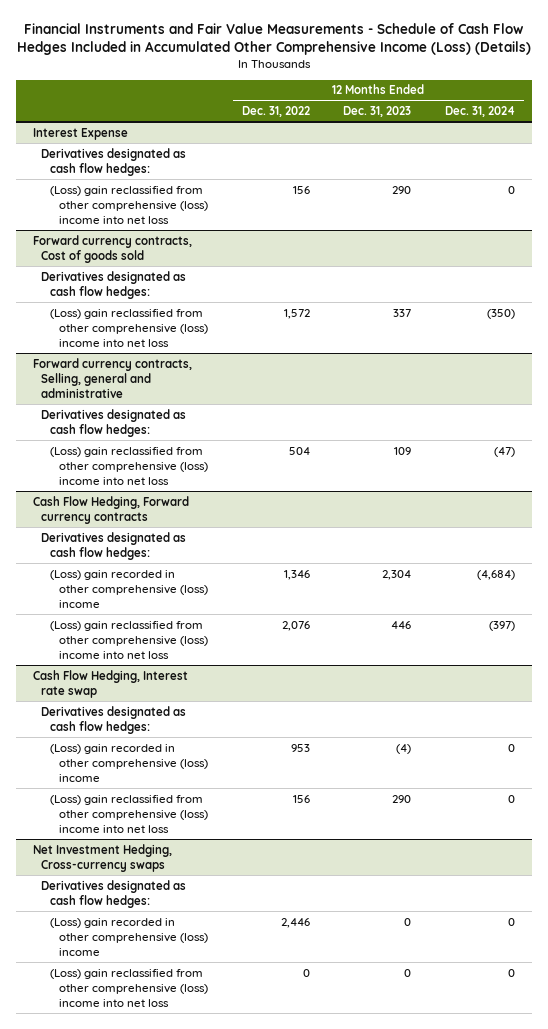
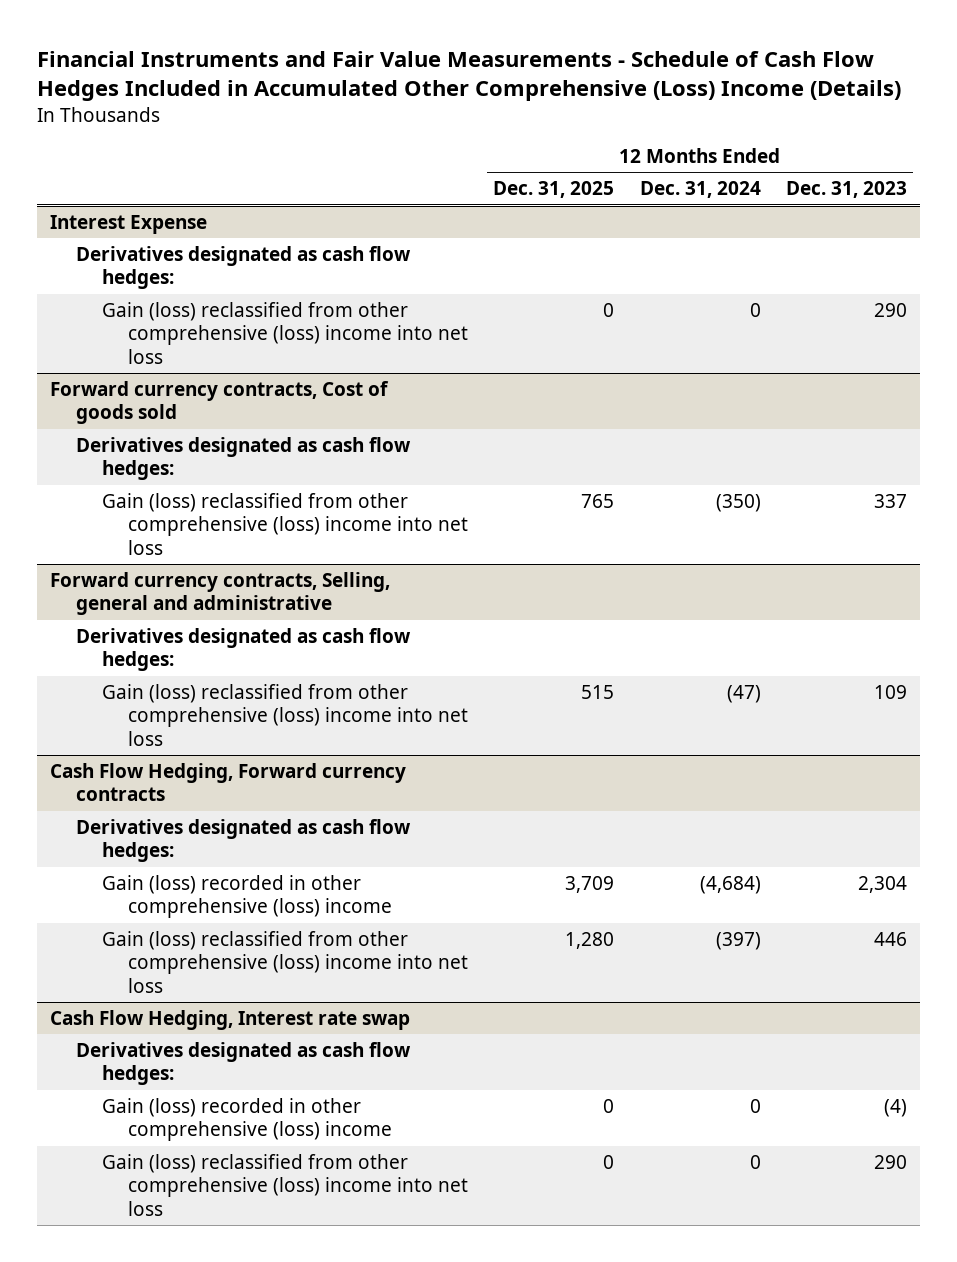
[16,23,531,56] Financial Instruments and Fair Value Measurements - Schedule of Cash Flow Hedges Included in Accumulated Other Comprehensive Income (Loss) (Details) -> [37,50,902,102] Financial Instruments and Fair Value Measurements - Schedule of Cash Flow Hedges Included in Accumulated Other Comprehensive (Loss) Income (Details)
[241,106,310,118] Dec. 31, 2022 -> none
none -> [493,181,615,199] Dec. 31, 2025
[50,185,209,224] (Loss) gain reclassified from other comprehensive (loss) income into net loss -> [101,301,468,365] Gain (loss) reclassified from other comprehensive (loss) income into net loss
[50,308,209,347] (Loss) gain reclassified from other comprehensive (loss) income into net loss -> [101,492,468,556] Gain (loss) reclassified from other comprehensive (loss) income into net loss
[50,446,209,485] (Loss) gain reclassified from other comprehensive (loss) income into net loss -> [101,683,468,747] Gain (loss) reclassified from other comprehensive (loss) income into net loss
[50,569,209,608] (Loss) gain recorded in other comprehensive (loss) income -> [101,874,392,919] Gain (loss) recorded in other comprehensive (loss) income
[50,620,209,659] (Loss) gain reclassified from other comprehensive (loss) income into net loss -> [101,930,468,994] Gain (loss) reclassified from other comprehensive (loss) income into net loss
[32,843,172,872] Net Investment Hedging, Cross-currency swaps -> none
[41,879,187,908] Derivatives designated as cash flow hedges: -> none
[50,917,209,956] (Loss) gain recorded in other comprehensive (loss) income -> none
[50,968,209,1007] (Loss) gain reclassified from other comprehensive (loss) income into net loss -> none
[50,743,209,782] (Loss) gain recorded in other comprehensive (loss) income -> [101,1097,392,1142] Gain (loss) recorded in other comprehensive (loss) income
[50,794,209,833] (Loss) gain reclassified from other comprehensive (loss) income into net loss -> [101,1153,468,1217] Gain (loss) reclassified from other comprehensive (loss) income into net loss

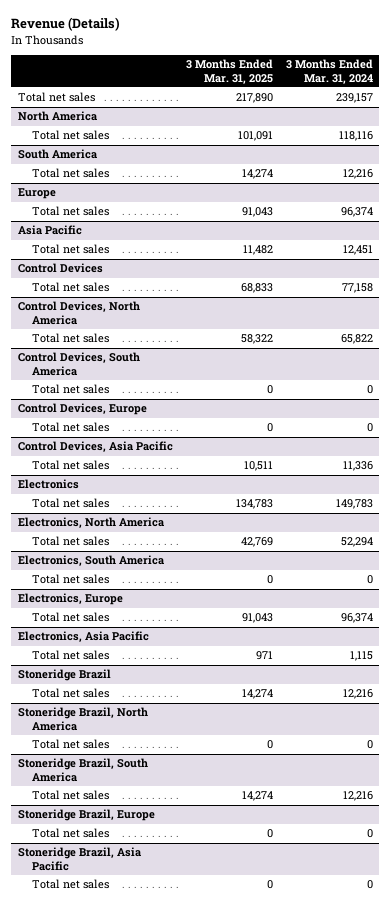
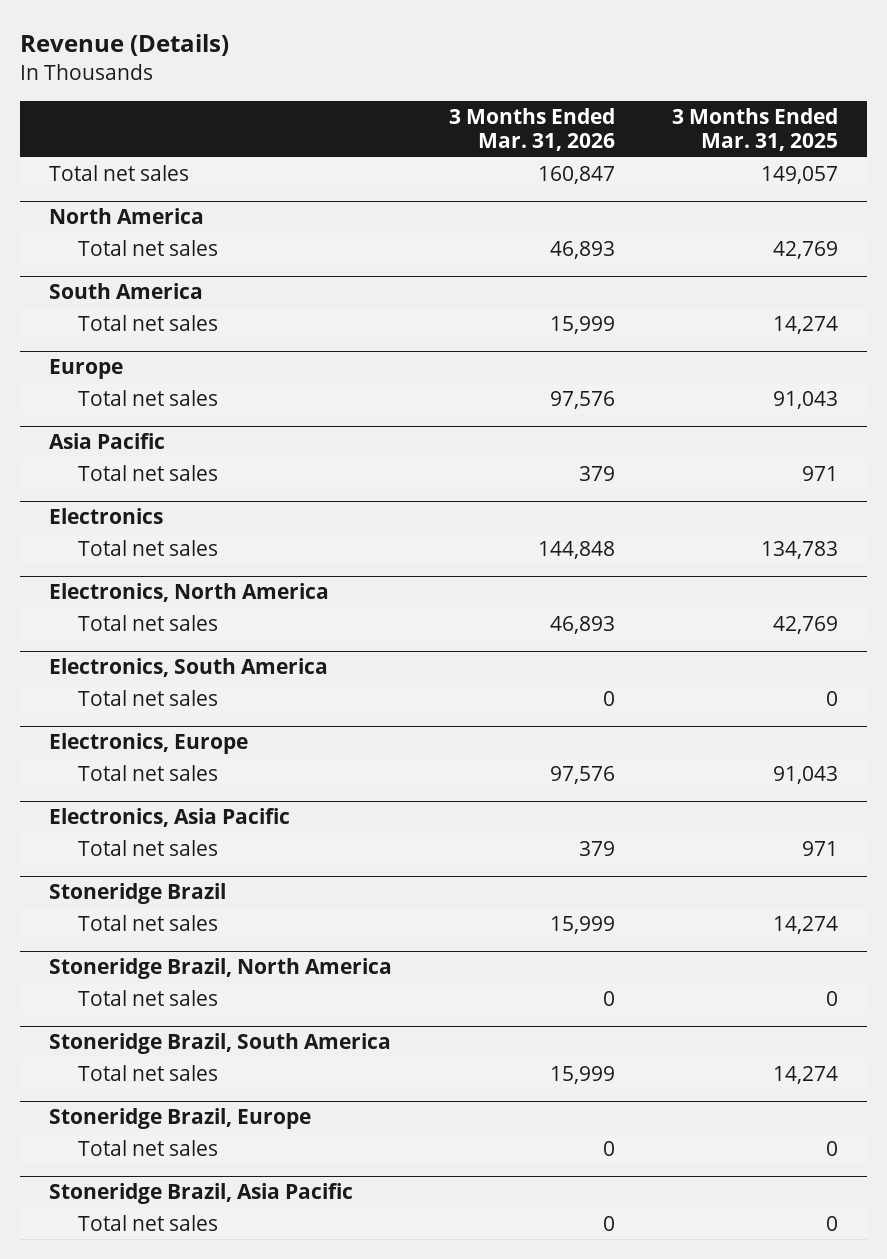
[285,59,373,84] 3 Months Ended Mar. 31, 2024 -> none
none -> [448,107,615,152] 3 Months Ended Mar. 31, 2026
[235,93,273,104] 217,890 -> [761,166,839,185] 149,057
[237,131,273,142] 101,091 -> [773,241,839,260] 42,769
[17,263,103,274] Control Devices -> none
[32,282,110,293] Total net sales -> none
[17,301,140,325] Control Devices, North America -> none
[32,333,110,344] Total net sales -> none
[17,352,140,376] Control Devices, South America -> none
[32,384,110,395] Total net sales -> none
[17,403,147,416] Control Devices, Europe -> none
[32,422,110,433] Total net sales -> none
[17,441,173,453] Control Devices, Asia Pacific -> none
[32,460,110,471] Total net sales -> none
[242,245,273,256] 11,482 -> [802,466,839,482] 971

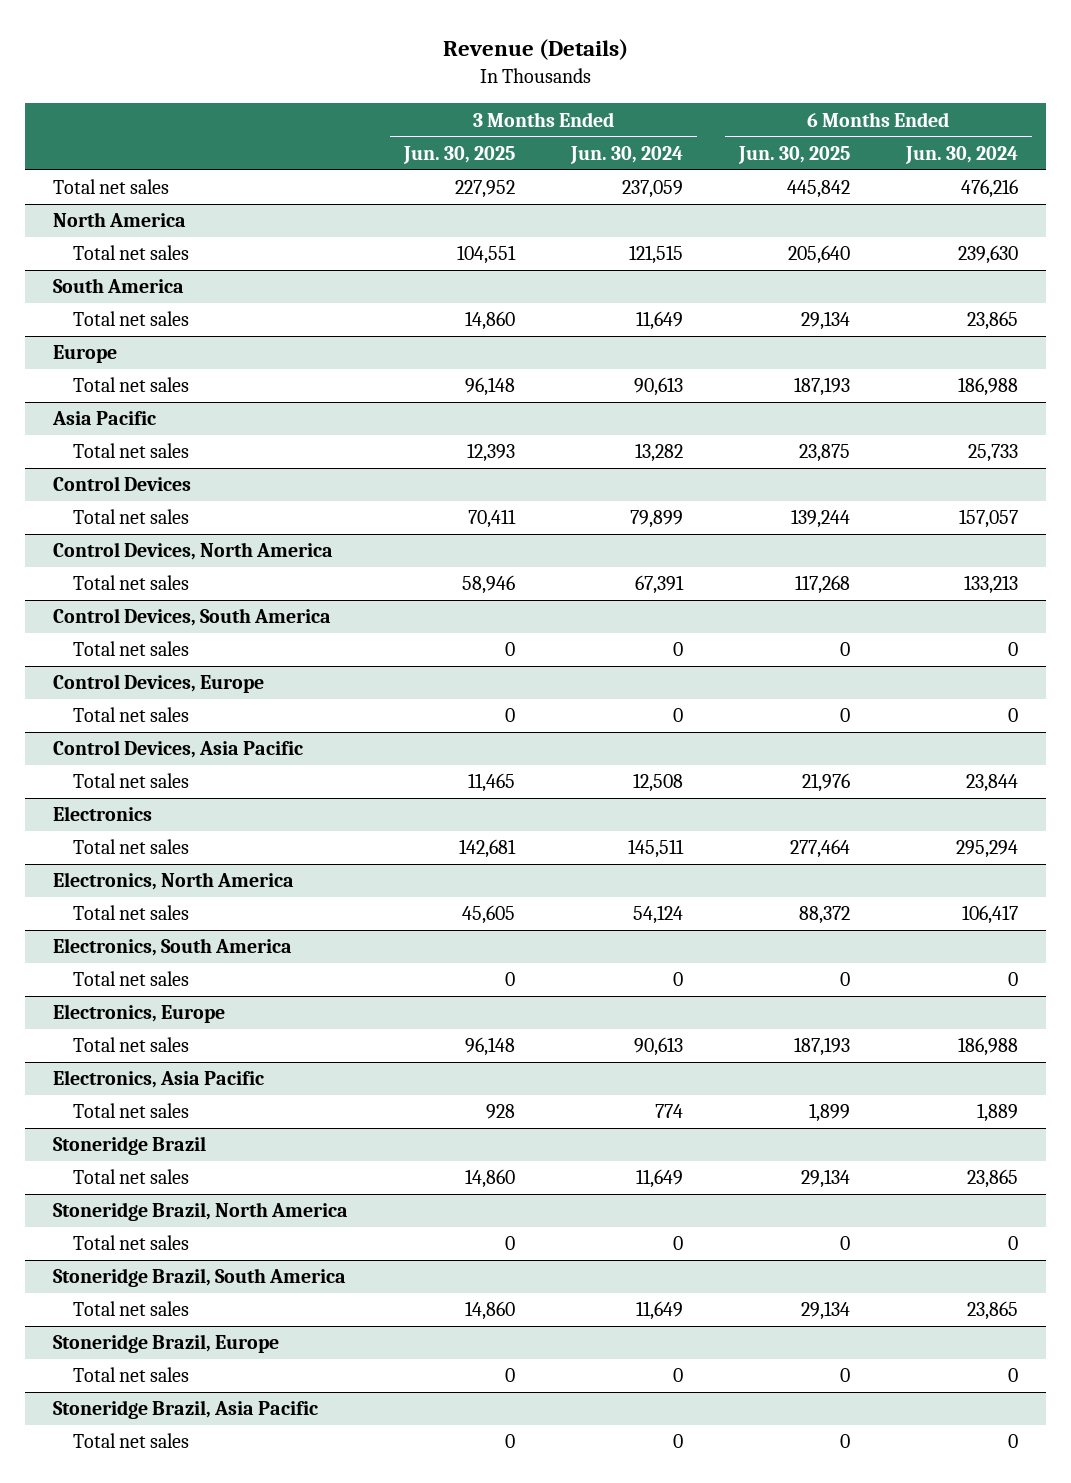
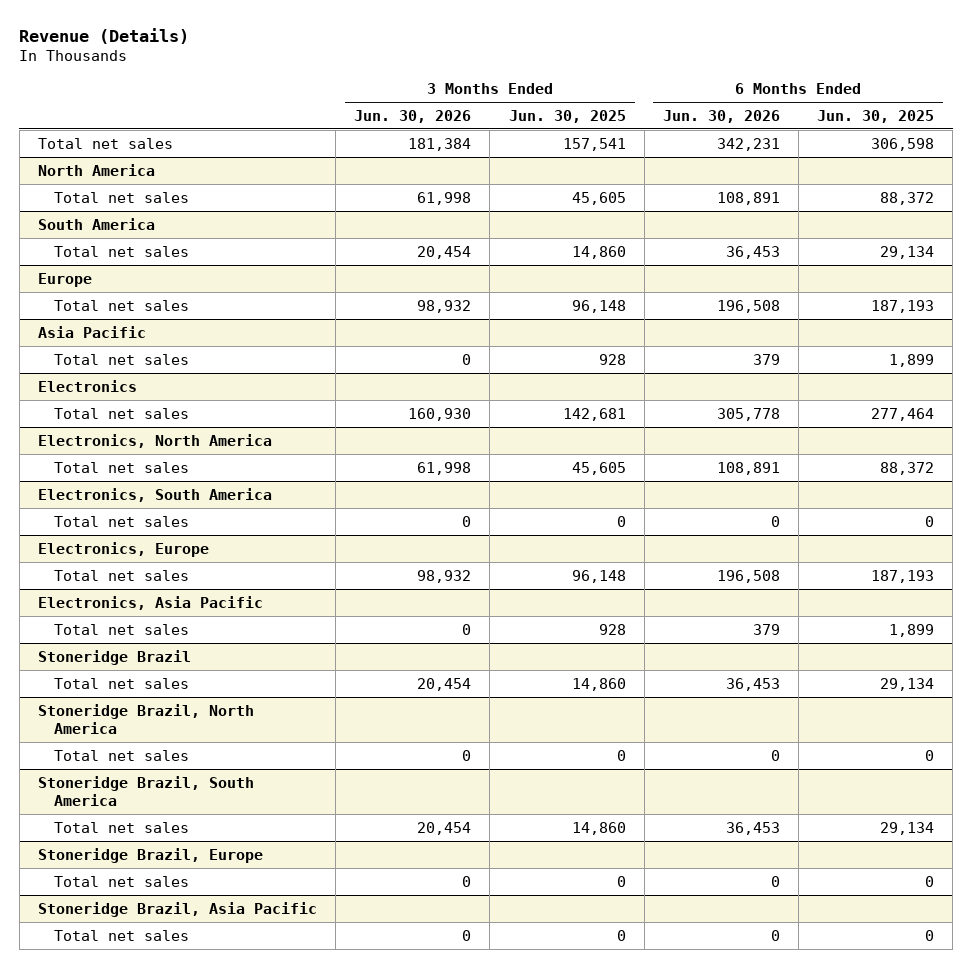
[570,145,684,164] Jun. 30, 2024 -> none
[904,145,1018,164] Jun. 30, 2024 -> none
none -> [354,109,472,123] Jun. 30, 2026
none -> [662,109,780,123] Jun. 30, 2026
[455,180,516,199] 227,952 -> [562,137,626,151] 157,541
[786,180,850,199] 445,842 -> [871,137,935,151] 306,598
[457,245,517,265] 104,551 -> [571,191,626,205] 45,605
[787,245,850,265] 205,640 -> [880,191,935,205] 88,372
[53,476,192,492] Control Devices -> none
[73,509,190,525] Total net sales -> none
[53,542,334,561] Control Devices, North America -> none
[73,575,190,591] Total net sales -> none
[53,608,332,627] Control Devices, South America -> none
[73,641,190,657] Total net sales -> none
[53,674,265,694] Control Devices, Europe -> none
[73,707,190,723] Total net sales -> none
[53,740,304,759] Control Devices, Asia Pacific -> none
[73,773,190,789] Total net sales -> none
[467,443,516,463] 12,393 -> [598,353,626,365] 928
[798,444,850,463] 23,875 -> [889,353,935,367] 1,899

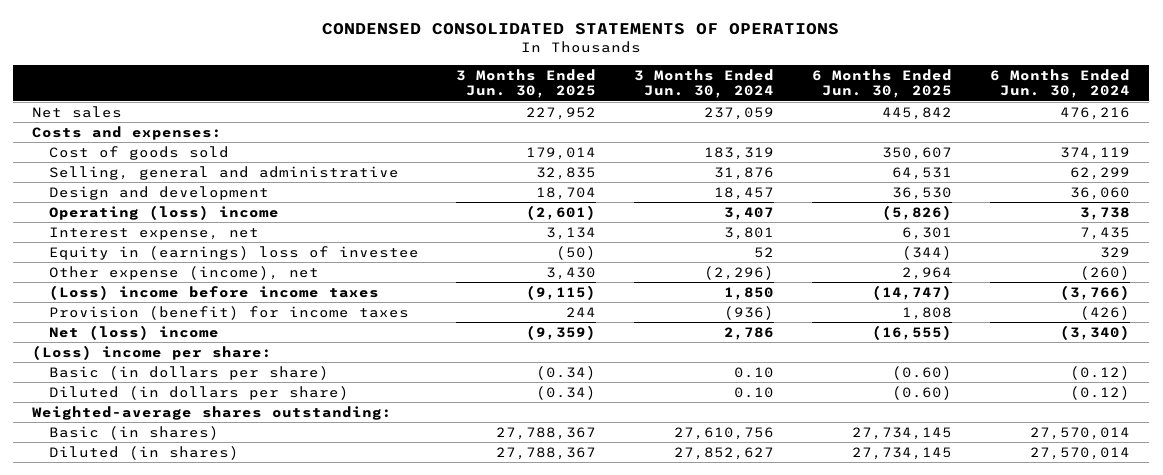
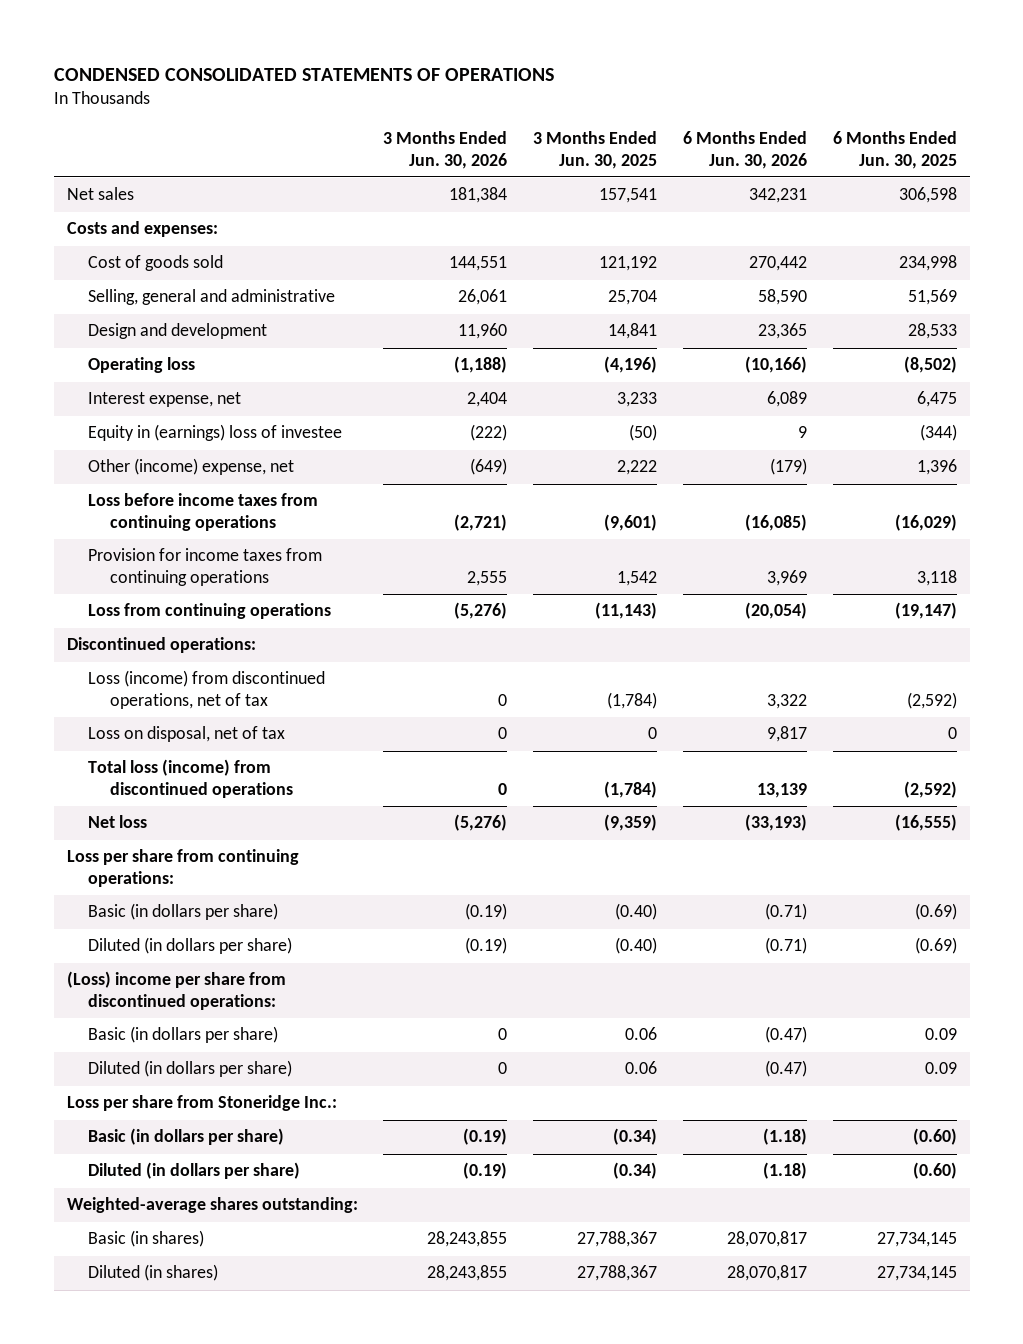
[634,68,775,99] 3 Months Ended Jun. 30, 2024 -> none
[990,68,1131,99] 6 Months Ended Jun. 30, 2024 -> none
none -> [383,130,508,169] 3 Months Ended Jun. 30, 2026
none -> [682,130,807,169] 6 Months Ended Jun. 30, 2026
[526,106,597,120] 227,952 -> [599,188,658,204] 157,541
[882,106,953,120] 445,842 -> [898,187,957,204] 306,598
[526,146,597,160] 179,014 -> [599,256,658,272] 121,192
[882,146,953,160] 350,607 -> [898,255,957,272] 234,998
[536,166,597,180] 32,835 -> [608,290,658,306] 25,704
[892,166,953,180] 64,531 -> [907,289,957,306] 51,569
[536,186,597,200] 18,704 -> [608,323,658,340] 14,841
[892,186,953,200] 36,530 -> [907,323,957,340] 28,533
[48,204,279,220] Operating (loss) income -> [88,357,196,374] Operating loss
[526,204,597,220] (2,601) -> [604,356,658,374] (4,196)
[882,204,953,220] (5,826) -> [903,356,957,374] (8,502)
[546,226,597,240] 3,134 -> [617,392,658,408] 3,233
[902,226,953,240] 6,301 -> [916,391,957,408] 6,475
[48,265,319,280] Other expense (income), net -> [88,458,295,476] Other (income) expense, net
[546,266,597,280] 3,430 -> [617,460,658,476] 2,222
[902,266,953,280] 2,964 -> [916,459,957,476] 1,396
[48,284,379,300] (Loss) income before income taxes -> [88,493,319,532] Loss before income taxes from continuing operations
[526,284,597,300] (9,115) -> [604,514,658,532] (9,601)
[872,284,953,300] (14,747) -> [894,514,957,532] (16,029)
[48,305,409,320] Provision (benefit) for income taxes -> [88,548,323,587] Provision for income taxes from continuing operations
[566,306,597,317] 244 -> [617,571,658,587] 1,542
[902,306,953,320] 1,808 -> [916,570,957,587] 3,118
none -> [88,603,332,620] Loss from continuing operations
none -> [66,637,256,654] Discontinued operations:
none -> [88,670,326,710] Loss (income) from discontinued operations, net of tax
none -> [88,726,286,743] Loss on disposal, net of tax
none -> [88,759,293,799] Total loss (income) from discontinued operations
[48,324,219,340] Net (loss) income -> [88,815,148,829] Net loss
none -> [66,849,299,888] Loss per share from continuing operations:
none -> [88,903,279,921] Basic (in dollars per share)
none -> [88,937,293,955] Diluted (in dollars per share)
none -> [66,971,286,1011] (Loss) income per share from discontinued operations:
none -> [88,1026,279,1044] Basic (in dollars per share)
none -> [88,1060,293,1078] Diluted (in dollars per share)
[32,344,273,360] (Loss) income per share: -> [66,1095,337,1112] Loss per share from Stoneridge Inc.:

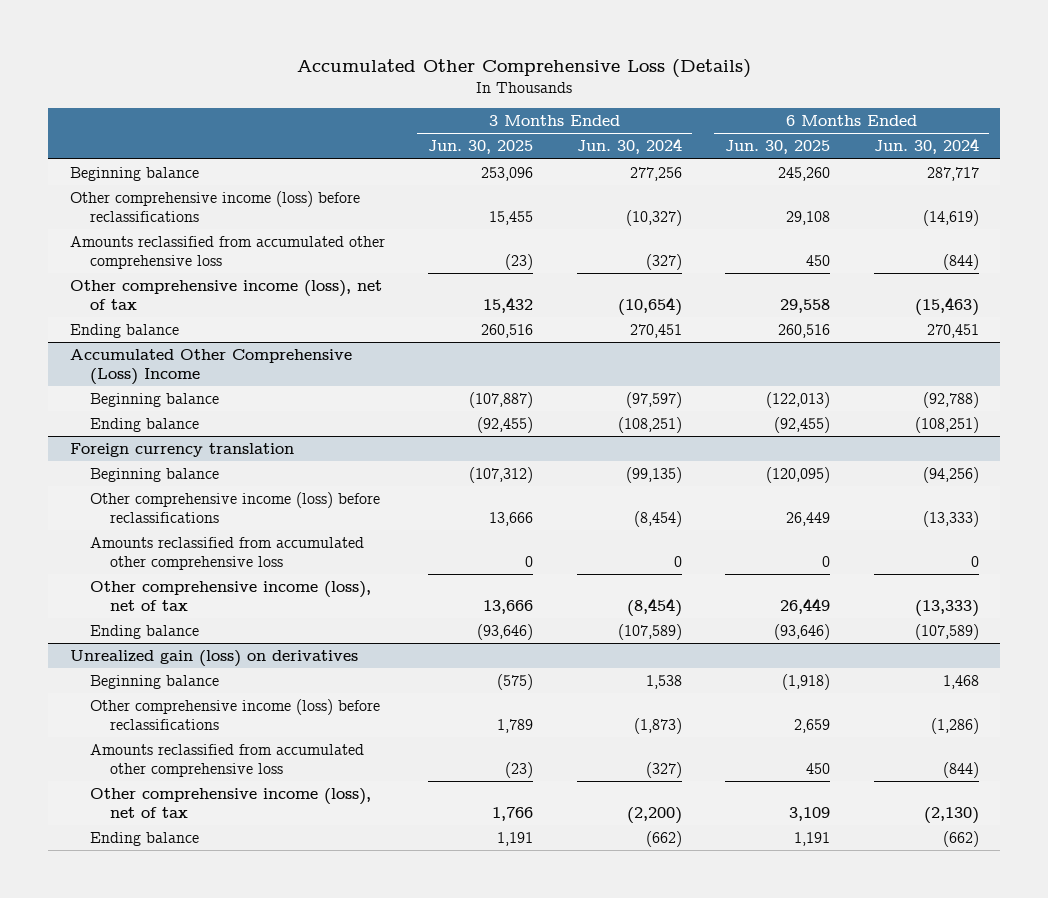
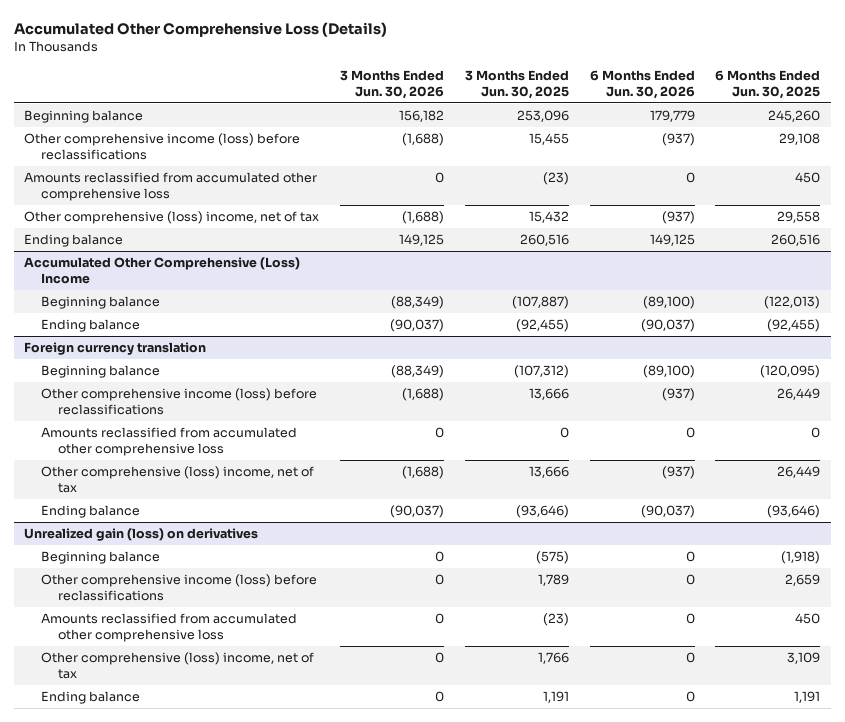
[576,138,682,155] Jun. 30, 2024 -> none
[873,138,979,155] Jun. 30, 2024 -> none
none -> [340,69,445,100] 3 Months Ended Jun. 30, 2026
none -> [589,69,695,100] 6 Months Ended Jun. 30, 2026
[69,280,382,310] Other comprehensive income (loss), net of tax -> [24,210,320,224] Other comprehensive (loss) income, net of tax
[89,581,371,611] Other comprehensive income (loss), net of tax -> [41,465,315,494] Other comprehensive (loss) income, net of tax
[89,788,371,818] Other comprehensive income (loss), net of tax -> [41,651,315,680] Other comprehensive (loss) income, net of tax

